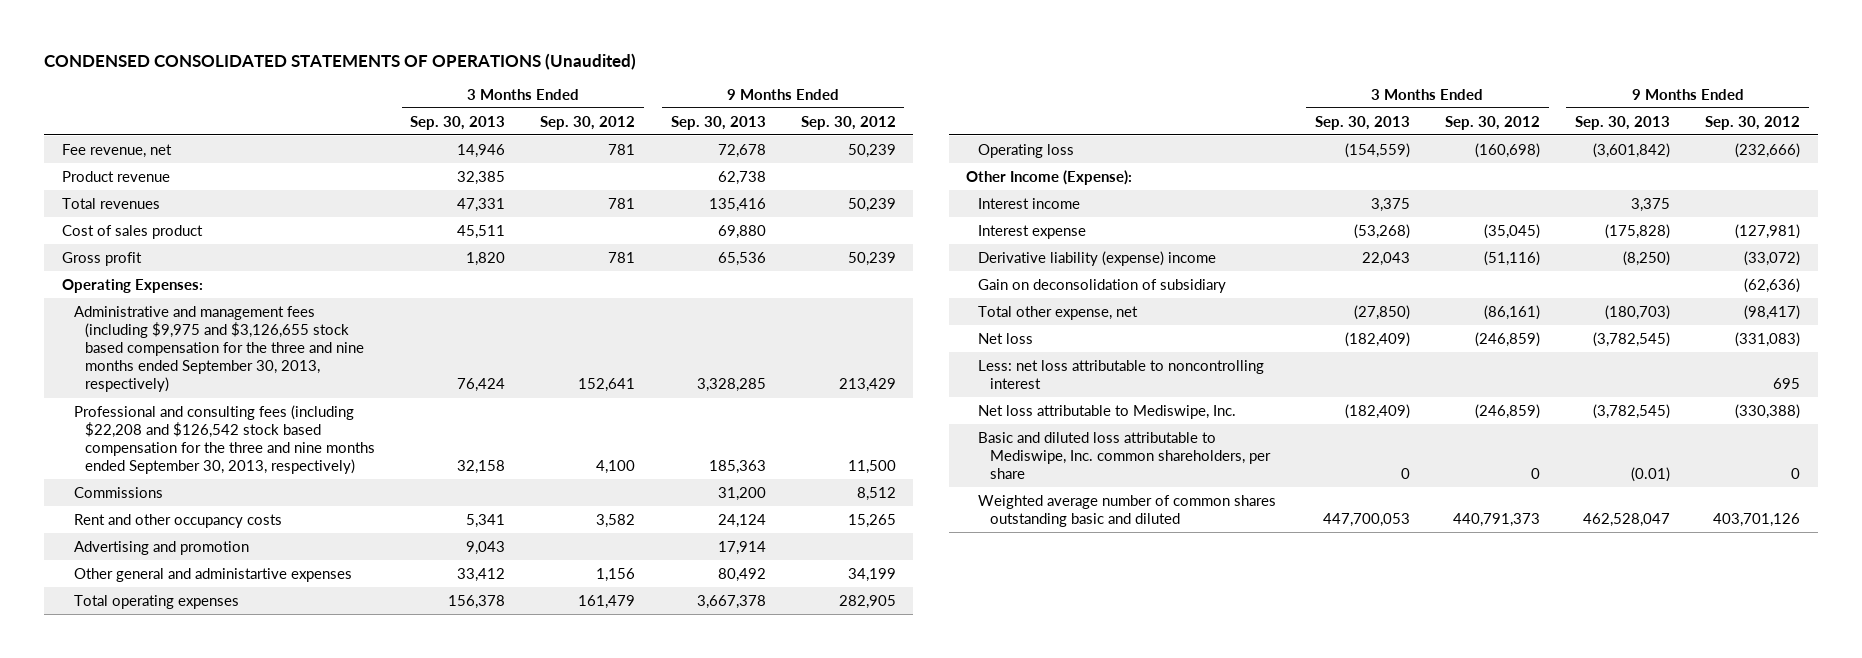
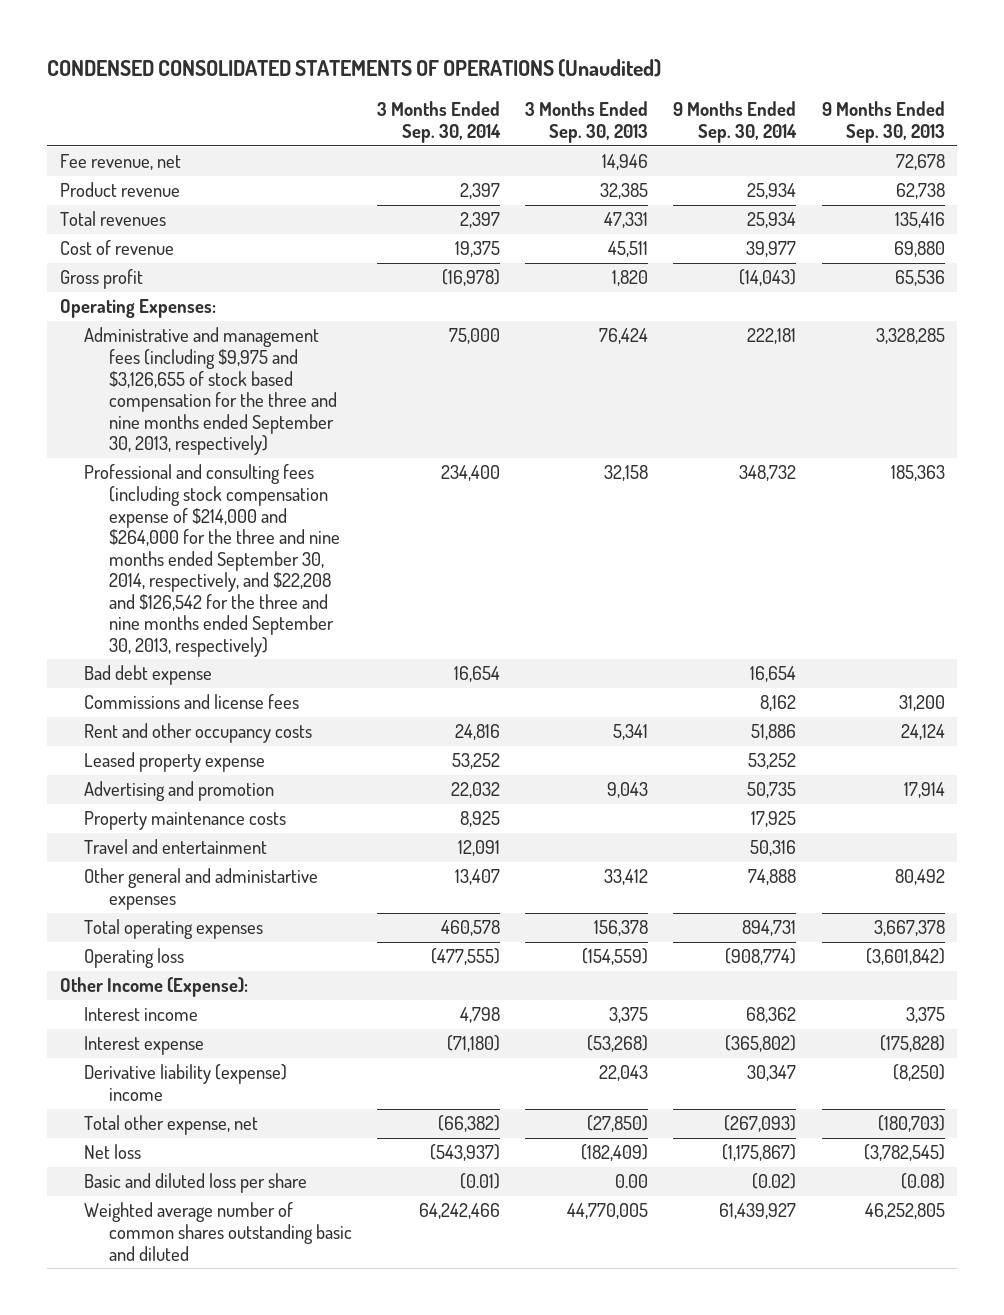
[540,115,636,130] Sep. 30, 2012 -> none
[800,115,896,130] Sep. 30, 2012 -> none
none -> [376,101,501,143] 3 Months Ended Sep. 30, 2014
none -> [673,101,798,143] 9 Months Ended Sep. 30, 2014
[61,224,203,239] Cost of sales product -> [59,240,174,256] Cost of revenue
[73,305,365,393] Administrative and management fees (including $9,975 and $3,126,655 stock based compensation for the three and nine months ended September 30, 2013, respectively) -> [84,327,337,456] Administrative and management fees (including $9,975 and $3,126,655 of stock based compensation for the three and nine months ended September 30, 2013, respectively)
[73,404,376,475] Professional and consulting fees (including $22,208 and $126,542 stock based compensation for the three and nine months ended September 30, 2013, respectively) -> [84,464,340,657] Professional and consulting fees (including stock compensation expense of $214,000 and $264,000 for the three and nine months ended September 30, 2014, respectively, and $22,208 and $126,542 for the three and nine months ended September 30, 2013, respectively)
none -> [84,665,213,686] Bad debt expense
[73,486,163,498] Commissions -> [84,694,300,710] Commissions and license fees
none -> [84,752,266,773] Leased property expense
none -> [84,811,287,831] Property maintenance costs
none -> [84,839,268,855] Travel and entertainment
[978,278,1227,293] Gain on deconsolidation of subsidiary -> none
[978,359,1265,389] Less: net loss attributable to noncontrolling interest -> none
[978,404,1237,419] Net loss attributable to Mediswipe, Inc. -> none
[978,431,1271,479] Basic and diluted loss attributable to Mediswipe, Inc. common shareholders, per share -> [84,1173,308,1194] Basic and diluted loss per share
[1400,467,1410,479] 0 -> [615,1174,649,1189] 0.00
[1631,466,1671,482] (0.01) -> [900,1173,945,1190] (0.08)
[1322,512,1410,527] 447,700,053 -> [567,1203,649,1220] 44,770,005
[1583,512,1671,527] 462,528,047 -> [864,1203,945,1220] 46,252,805

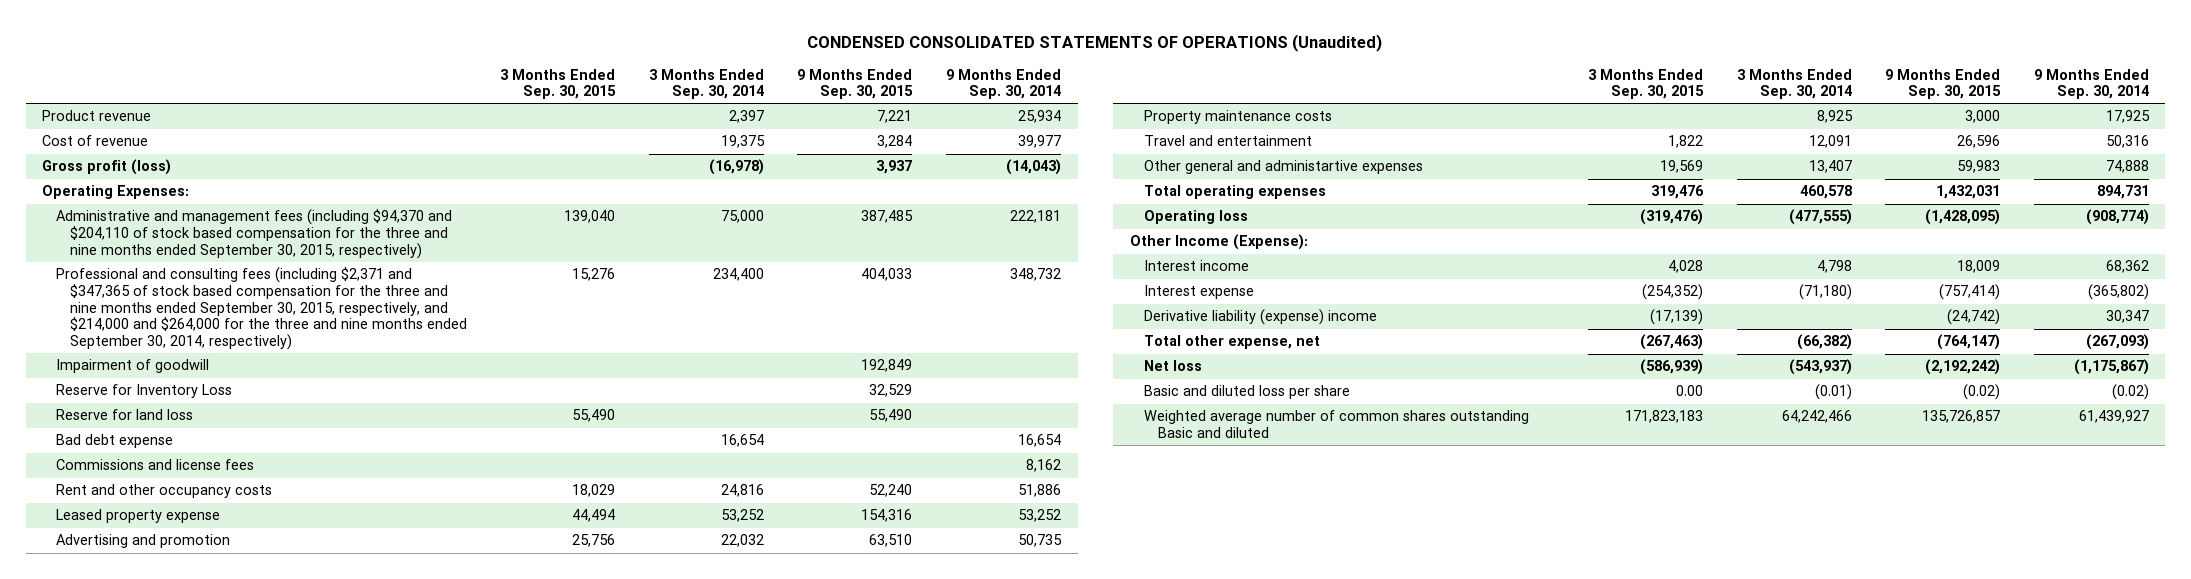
[525,101,649,143] 3 Months Ended Sep. 30, 2013 -> none
[821,101,945,143] 9 Months Ended Sep. 30, 2013 -> none
none -> [500,68,617,100] 3 Months Ended Sep. 30, 2015
none -> [797,68,914,100] 9 Months Ended Sep. 30, 2015
[59,154,181,171] Fee revenue, net -> none
[59,211,166,227] Total revenues -> none
[59,269,143,290] Gross profit -> [42,159,172,176] Gross profit (loss)
[84,327,337,456] Administrative and management fees (including $9,975 and $3,126,655 of stock based compensation for the three and nine months ended September 30, 2013, respectively) -> [56,209,453,259] Administrative and management fees (including $94,370 and $204,110 of stock based compensation for the three and nine months ended September 30, 2015, respectively)
[84,464,340,657] Professional and consulting fees (including stock compensation expense of $214,000 and $264,000 for the three and nine months ended September 30, 2014, respectively, and $22,208 and $126,542 for the three and nine months ended September 30, 2013, respectively) -> [56,267,467,350] Professional and consulting fees (including $2,371 and $347,365 of stock based compensation for the three and nine months ended September 30, 2015, respectively, and $214,000 and $264,000 for the three and nine months ended September 30, 2014, respectively)
none -> [56,359,210,374] Impairment of goodwill
none -> [56,384,233,399] Reserve for Inventory Loss
none -> [56,409,194,421] Reserve for land loss
[84,1202,352,1261] Weighted average number of common shares outstanding basic and diluted -> [1143,410,1529,439] Weighted average number of common shares outstanding Basic and diluted

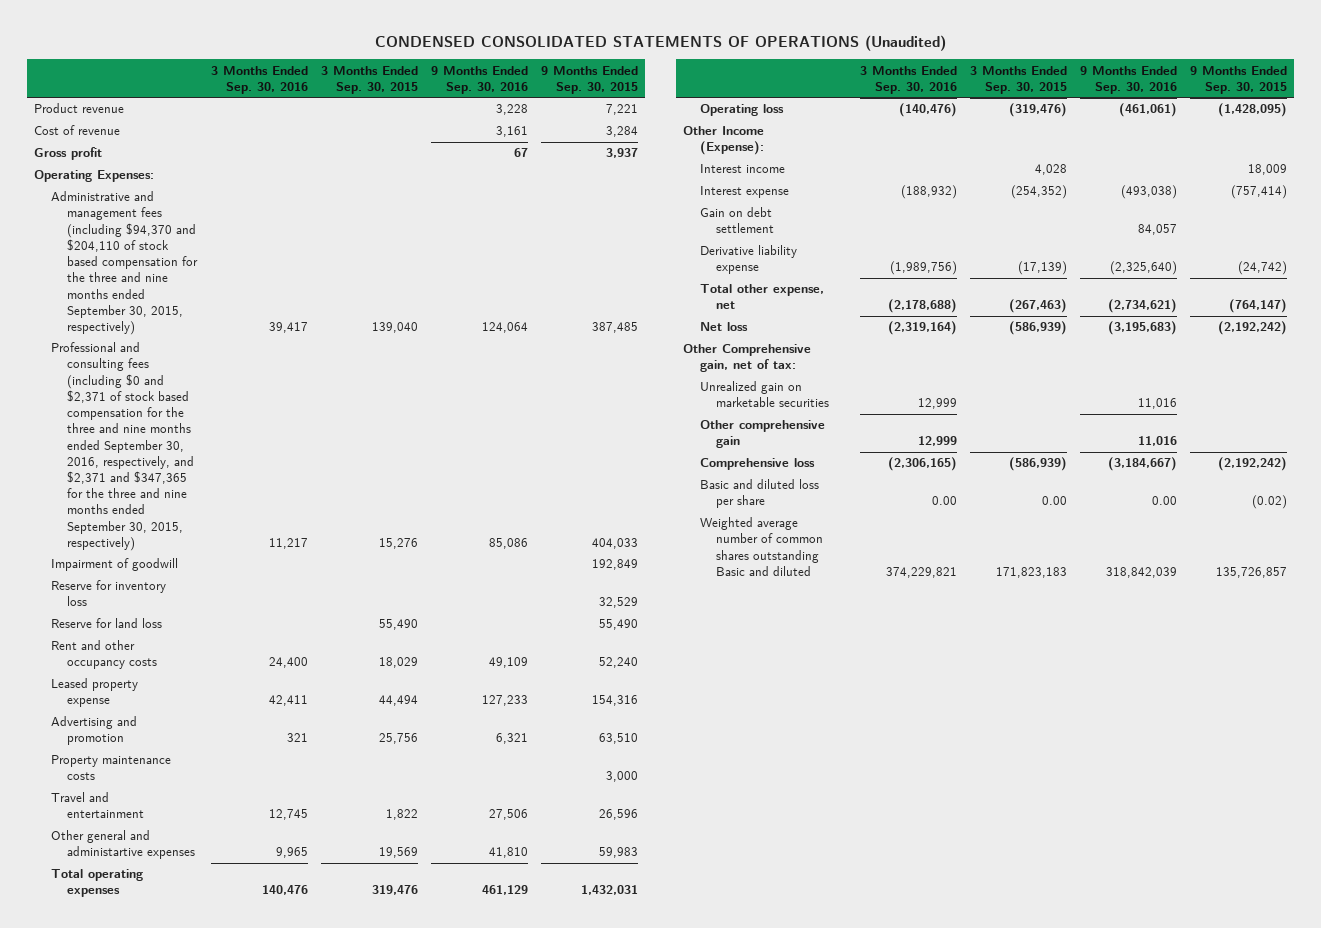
[648,68,764,100] 3 Months Ended Sep. 30, 2014 -> none
[945,68,1061,100] 9 Months Ended Sep. 30, 2014 -> none
none -> [210,65,308,94] 3 Months Ended Sep. 30, 2016
none -> [431,65,529,94] 9 Months Ended Sep. 30, 2016
[42,159,172,176] Gross profit (loss) -> [34,147,103,161] Gross profit
[56,267,467,350] Professional and consulting fees (including $2,371 and $347,365 of stock based compensation for the three and nine months ended September 30, 2015, respectively, and $214,000 and $264,000 for the three and nine months ended September 30, 2014, respectively) -> [50,342,195,551] Professional and consulting fees (including $0 and $2,371 of stock based compensation for the three and nine months ended September 30, 2016, respectively, and $2,371 and $347,365 for the three and nine months ended September 30, 2015, respectively)
[56,384,233,399] Reserve for Inventory Loss -> [50,580,166,607] Reserve for inventory loss
[56,434,174,449] Bad debt expense -> none
[56,459,255,471] Commissions and license fees -> none
none -> [699,207,775,234] Gain on debt settlement
[1143,309,1377,326] Derivative liability (expense) income -> [699,245,797,275] Derivative liability expense
none -> [683,344,812,373] Other Comprehensive gain, net of tax:
none -> [699,381,830,408] Unrealized gain on marketable securities
none -> [699,420,825,449] Other comprehensive gain
none -> [699,458,815,471] Comprehensive loss

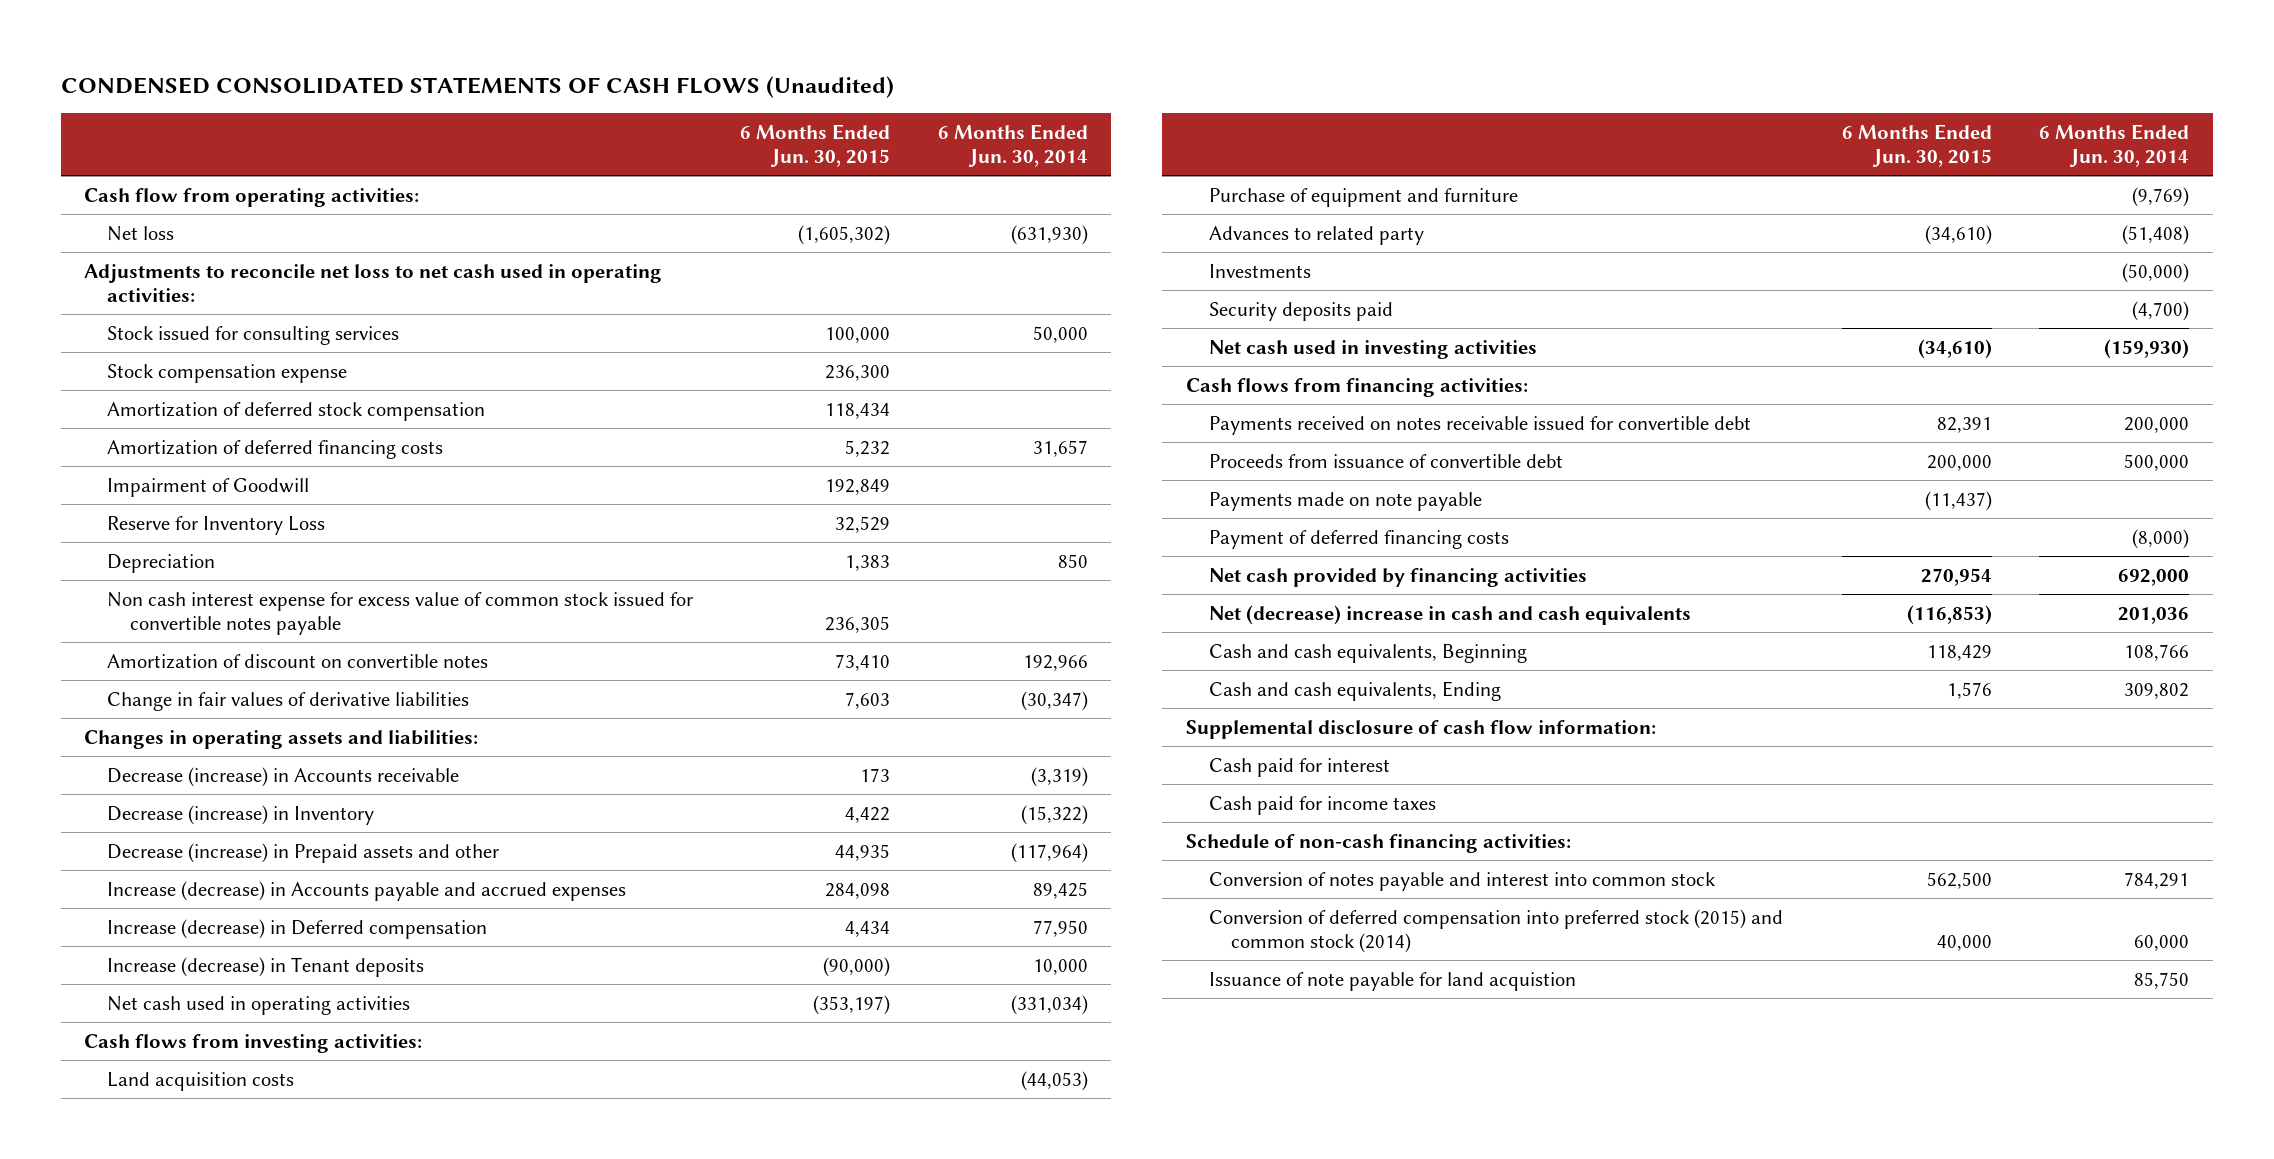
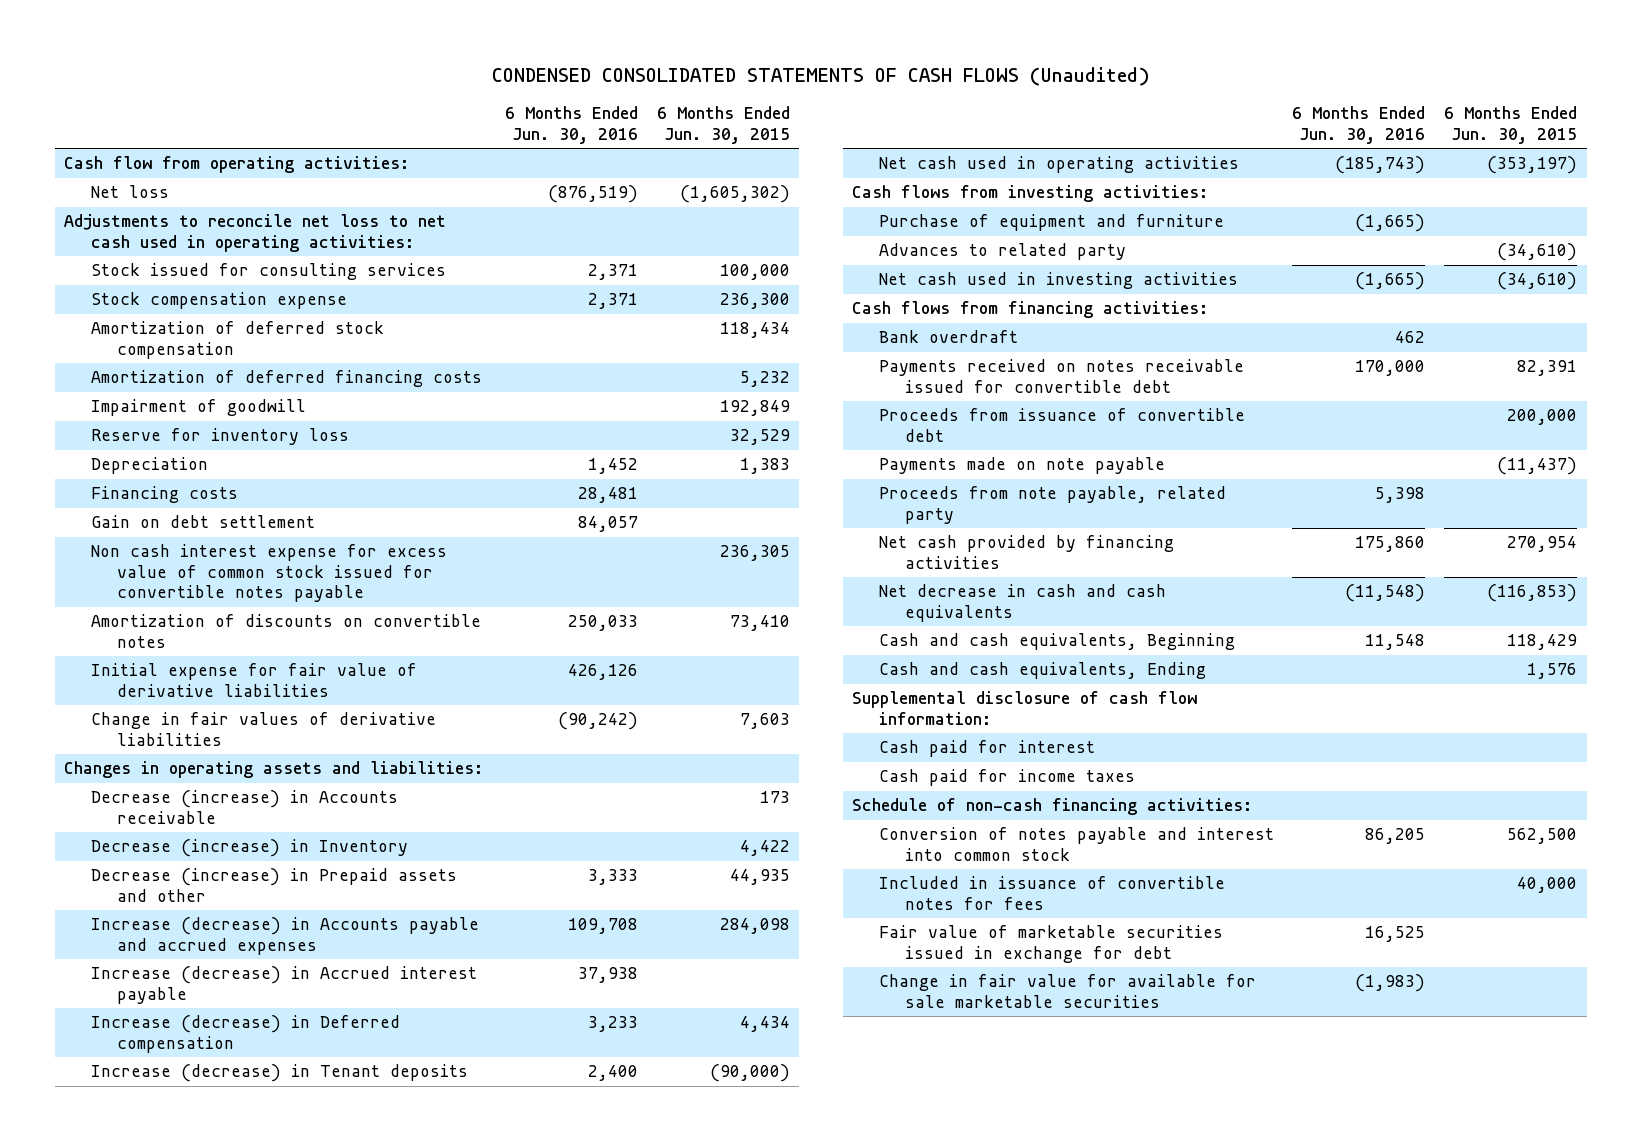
[937,123,1088,167] 6 Months Ended Jun. 30, 2014 -> none
none -> [504,106,638,144] 6 Months Ended Jun. 30, 2016
[107,477,310,497] Impairment of Goodwill -> [90,399,306,417] Impairment of goodwill
[107,515,326,535] Reserve for Inventory Loss -> [90,428,349,446] Reserve for inventory loss
none -> [90,486,238,504] Financing costs
none -> [90,515,315,529] Gain on debt settlement
[107,653,489,669] Amortization of discount on convertible notes -> [90,614,481,648] Amortization of discounts on convertible notes
none -> [90,663,417,697] Initial expense for fair value of derivative liabilities
none -> [90,966,477,1004] Increase (decrease) in Accrued interest payable
[107,1071,295,1091] Land acquisition costs -> none
[1208,263,1311,278] Investments -> none
[1208,301,1393,321] Security deposits paid -> none
none -> [878,330,1018,344] Bank overdraft
[1208,529,1509,549] Payment of deferred financing costs -> none
none -> [878,486,1226,524] Proceeds from note payable, related party
[1208,604,1691,625] Net (decrease) increase in cash and cash equivalents -> [878,584,1166,622] Net decrease in cash and cash equivalents
[1208,908,1783,953] Conversion of deferred compensation into preferred stock (2015) and common stock (2014) -> none
[1208,971,1576,991] Issuance of note payable for land acquistion -> none
none -> [878,876,1225,910] Included in issuance of convertible notes for fees
none -> [878,925,1223,963] Fair value of marketable securities issued in exchange for debt
none -> [878,974,1256,1008] Change in fair value for available for sale marketable securities

